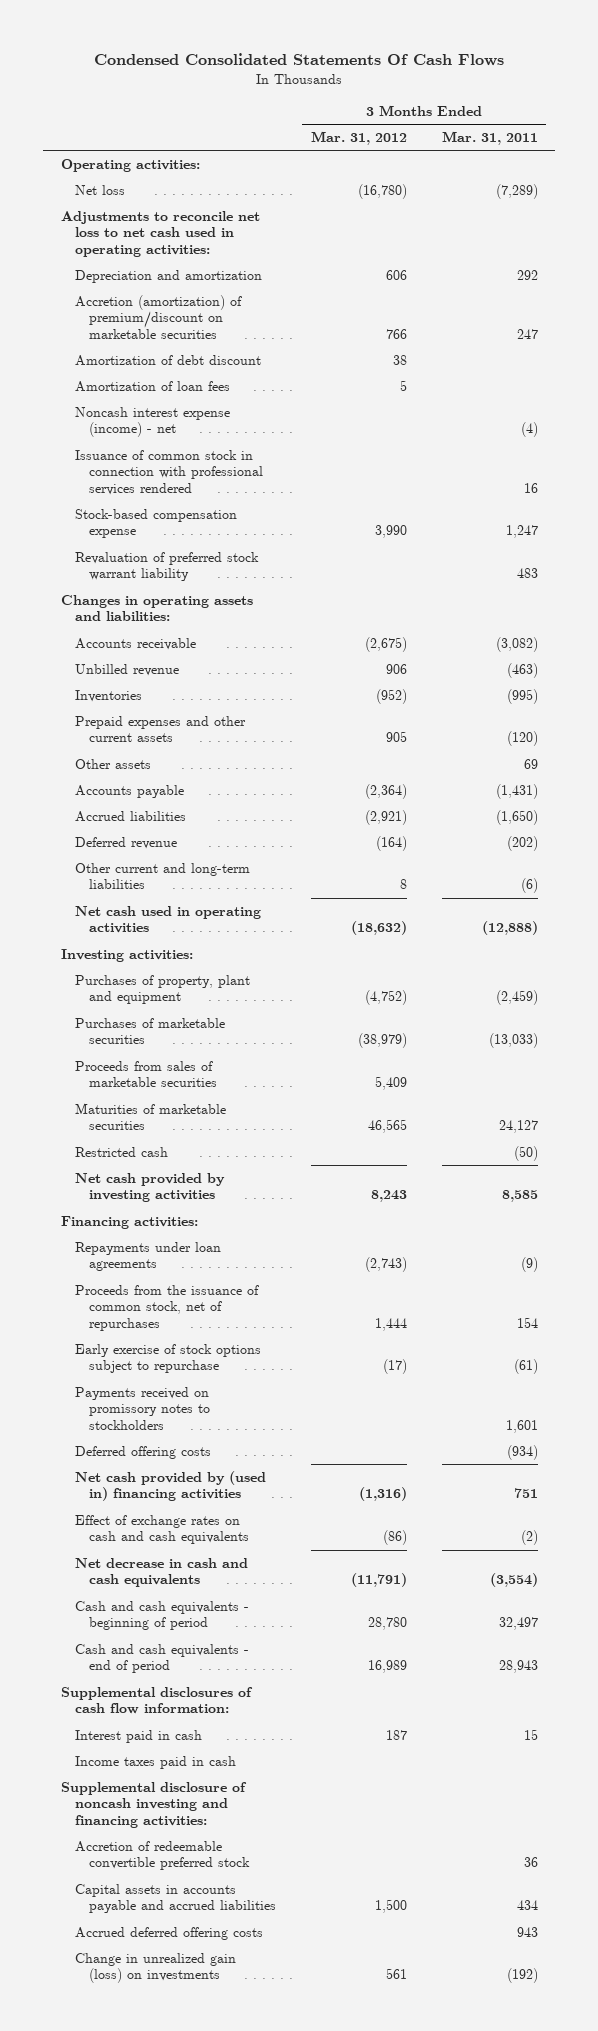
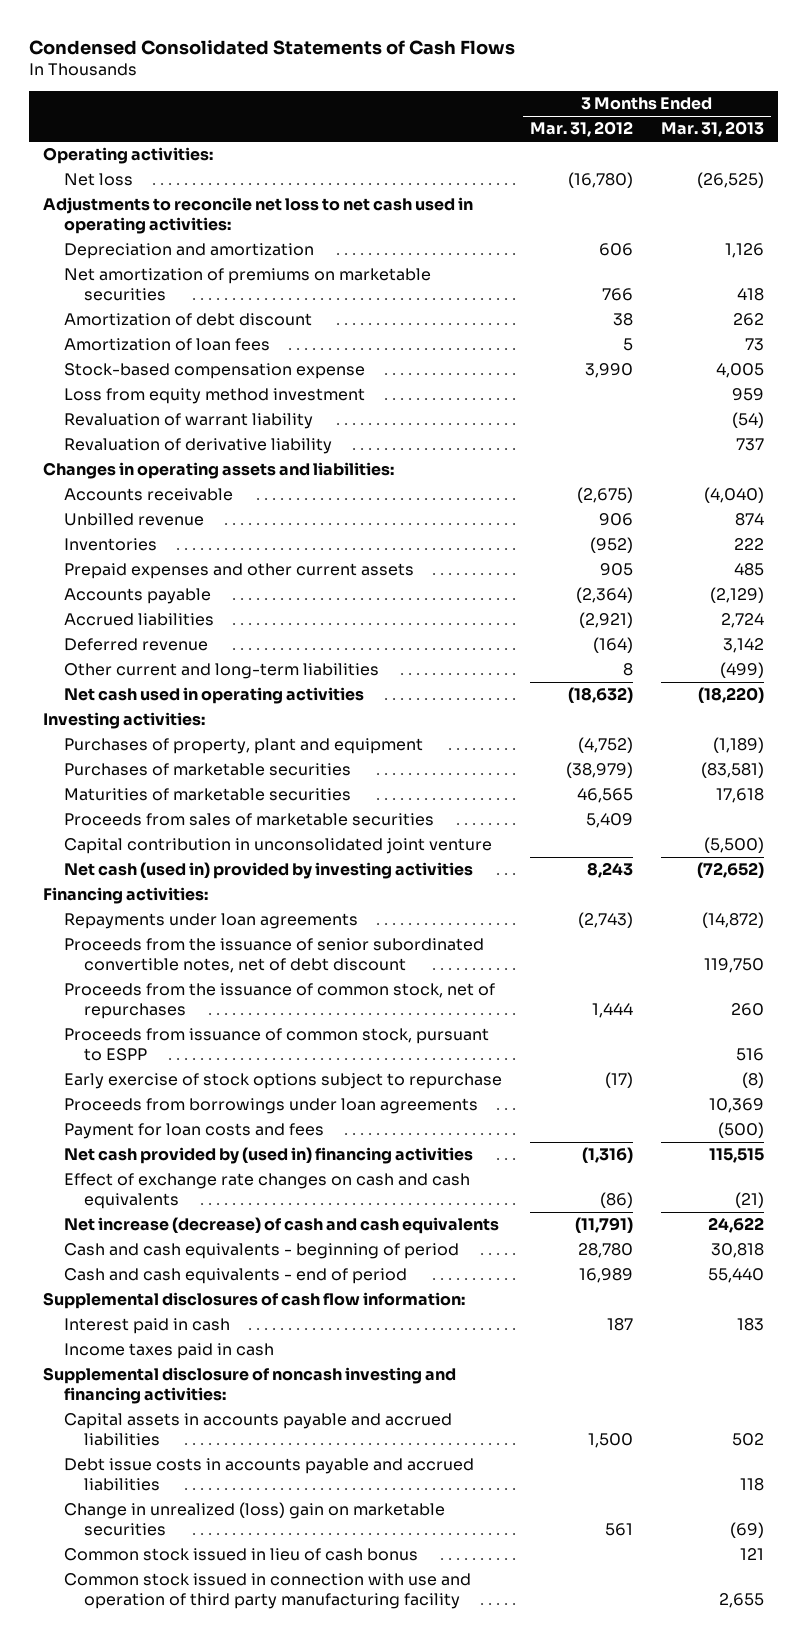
[94,52,505,66] Condensed Consolidated Statements Of Cash Flows -> [29,39,516,55] Condensed Consolidated Statements of Cash Flows
[441,131,538,146] Mar. 31, 2011 -> none
none -> [660,121,764,138] Mar. 31, 2013
[74,294,242,339] Accretion (amortization) of premium/discount on marketable securities -> [63,268,431,301] Net amortization of premiums on marketable securities
[74,406,230,438] Noncash interest expense (income) - net -> none
[74,449,263,495] Issuance of common stock in connection with professional services rendered -> none
none -> [63,388,365,405] Loss from equity method investment
[74,551,259,582] Revaluation of preferred stock warrant liability -> [63,413,313,430] Revaluation of warrant liability
none -> [63,438,332,455] Revaluation of derivative liability
[74,758,151,769] Other assets -> none
[74,1146,168,1157] Restricted cash -> none
[74,1060,217,1088] Proceeds from sales of marketable securities -> [63,813,434,827] Proceeds from sales of marketable securities
none -> [63,838,492,855] Capital contribution in unconsolidated joint venture
[74,1172,225,1203] Net cash provided by investing activities -> [63,862,473,880] Net cash (used in) provided by investing activities
none -> [63,938,484,973] Proceeds from the issuance of senior subordinated convertible notes, net of debt discount
none -> [63,1028,489,1061] Proceeds from issuance of common stock, pursuant to ESPP
[74,1386,210,1430] Payments received on promissory notes to stockholders -> none
[74,1445,211,1459] Deferred offering costs -> none
none -> [63,1098,478,1115] Proceeds from borrowings under loan agreements
none -> [63,1123,324,1140] Payment for loan costs and fees
[74,1514,249,1545] Effect of exchange rates on cash and cash equivalents -> [63,1173,470,1209] Effect of exchange rate changes on cash and cash equivalents
[74,1557,248,1588] Net decrease in cash and cash equivalents -> [63,1217,499,1235] Net increase (decrease) of cash and cash equivalents
[74,1840,250,1871] Accretion of redeemable convertible preferred stock -> none
[74,1926,263,1940] Accrued deferred offering costs -> none
none -> [63,1458,474,1491] Debt issue costs in accounts payable and accrued liabilities
[74,1952,236,1984] Change in unrealized gain (loss) on investments -> [63,1502,445,1536] Change in unrealized (loss) gain on marketable securities
none -> [63,1548,418,1562] Common stock issued in lieu of cash bonus
none -> [63,1573,471,1609] Common stock issued in connection with use and operation of third party manufacturing facility

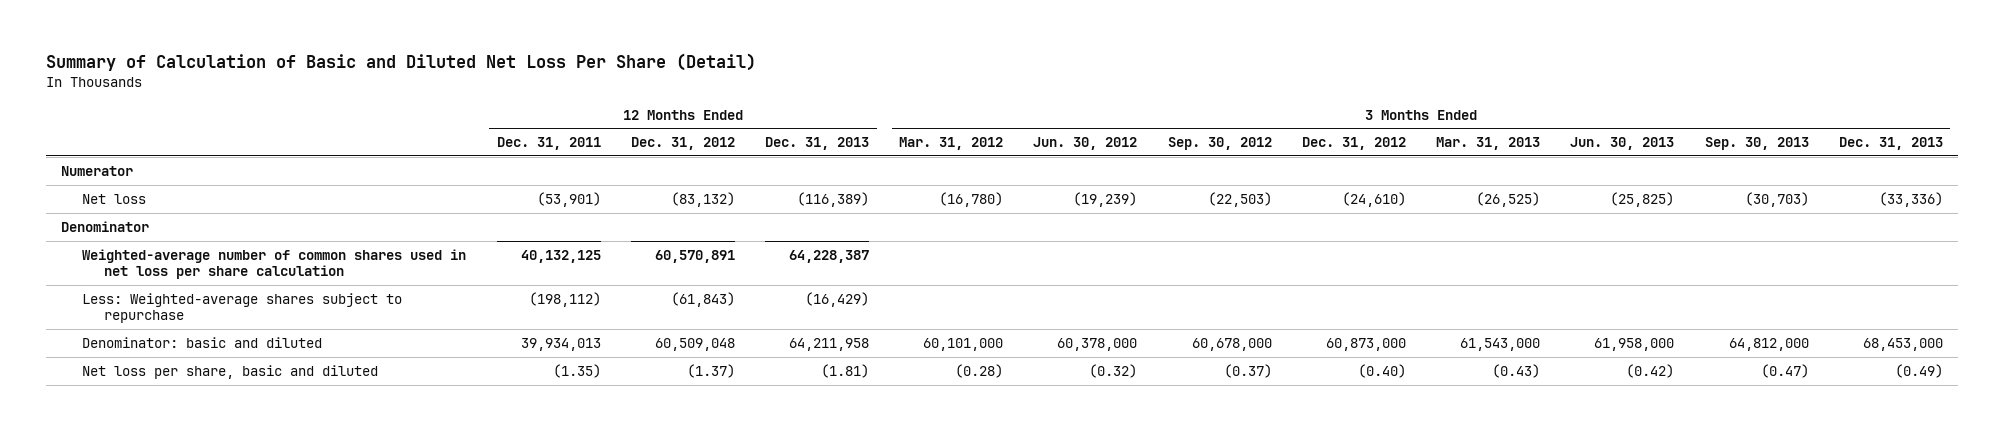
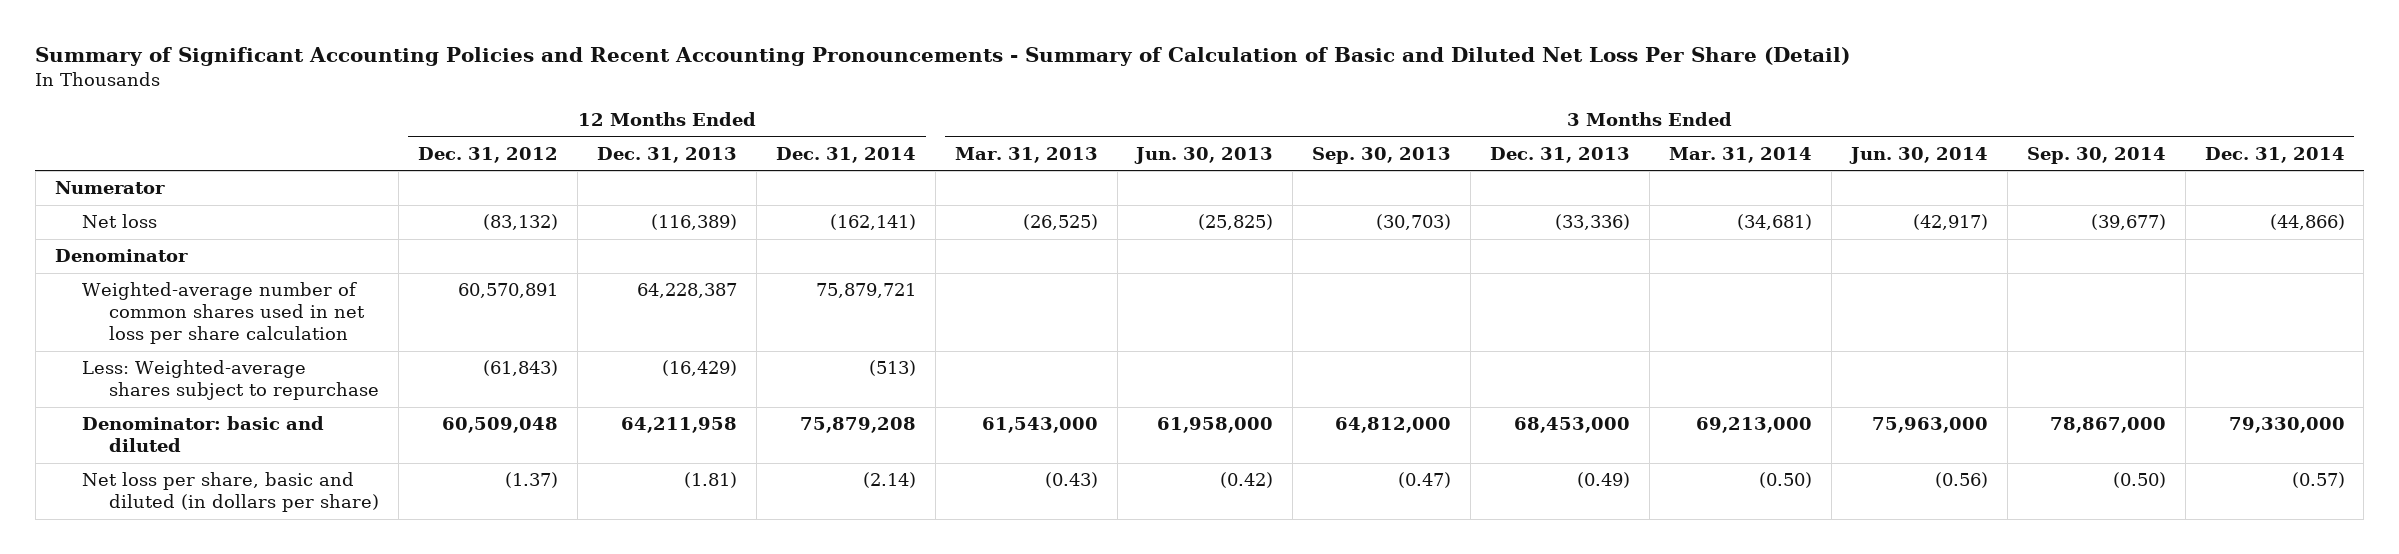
[45,52,756,71] Summary of Calculation of Basic and Diluted Net Loss Per Share (Detail) -> [35,47,1851,67] Summary of Significant Accounting Policies and Recent Accounting Pronouncements - Summary of Calculation of Basic and Diluted Net Loss Per Share (Detail)
[496,137,601,151] Dec. 31, 2011 -> none
[899,137,1004,151] Mar. 31, 2012 -> none
[1033,137,1138,151] Jun. 30, 2012 -> none
[1167,137,1272,151] Sep. 30, 2012 -> none
[1301,137,1406,151] Dec. 31, 2012 -> none
none -> [775,146,916,163] Dec. 31, 2014
none -> [1668,146,1812,163] Mar. 31, 2014
none -> [1848,146,1988,164] Jun. 30, 2014
none -> [2026,146,2166,164] Sep. 30, 2014
none -> [2204,146,2345,163] Dec. 31, 2014
[82,364,379,379] Net loss per share, basic and diluted -> [81,472,380,513] Net loss per share, basic and diluted (in dollars per share)

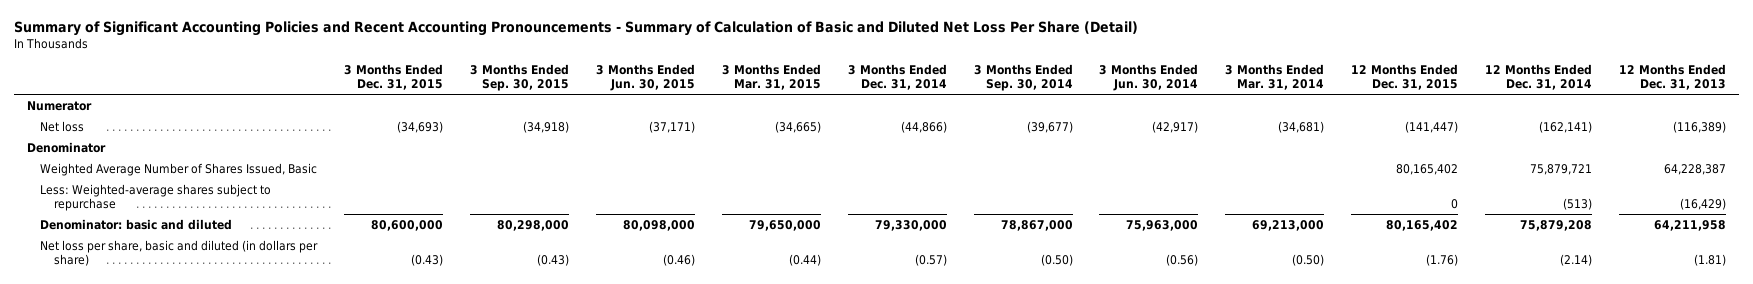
[418,146,559,163] Dec. 31, 2012 -> none
[954,146,1098,163] Mar. 31, 2013 -> none
[1134,146,1274,164] Jun. 30, 2013 -> none
[1312,146,1452,164] Sep. 30, 2013 -> none
[1490,146,1631,163] Dec. 31, 2013 -> none
none -> [344,64,444,91] 3 Months Ended Dec. 31, 2015
none -> [470,64,570,92] 3 Months Ended Sep. 30, 2015
none -> [596,64,696,92] 3 Months Ended Jun. 30, 2015
none -> [721,64,821,91] 3 Months Ended Mar. 31, 2015
none -> [1351,64,1459,91] 12 Months Ended Dec. 31, 2015
[81,282,366,345] Weighted-average number of common shares used in net loss per share calculation -> [40,162,318,176] Weighted Average Number of Shares Issued, Basic

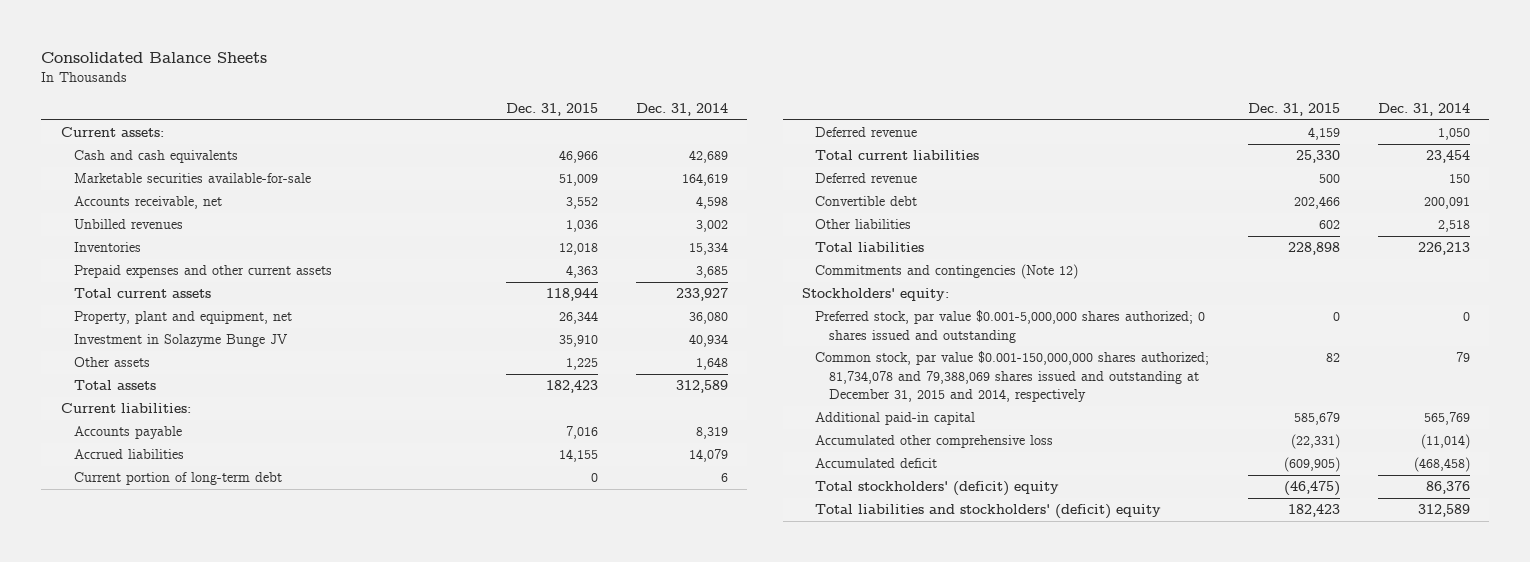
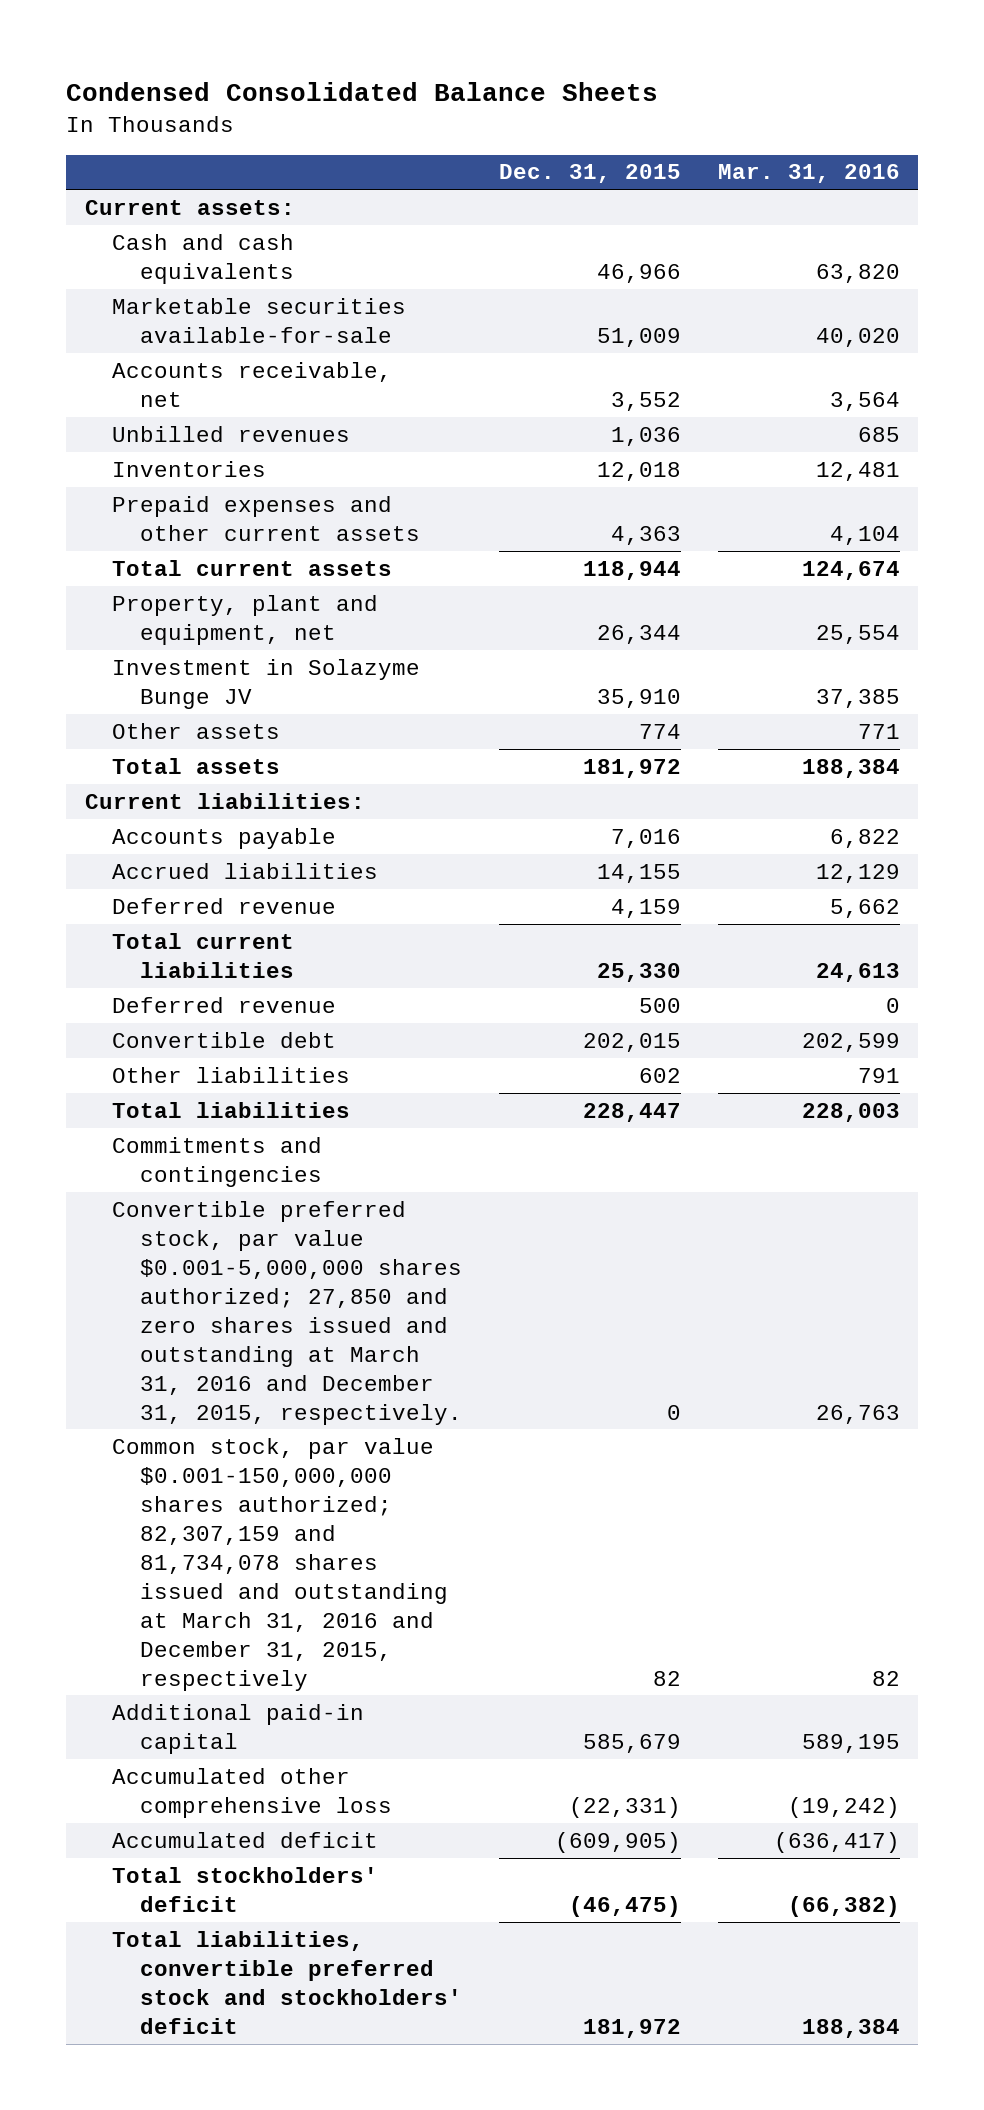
[41,52,268,64] Consolidated Balance Sheets -> [66,82,659,102] Condensed Consolidated Balance Sheets
[636,102,729,116] Dec. 31, 2014 -> none
none -> [717,164,900,184] Mar. 31, 2016
[566,358,599,371] 1,225 -> [638,723,681,739] 774
[546,380,599,394] 182,423 -> [582,758,681,778] 181,972
[74,472,283,486] Current portion of long-term debt -> none
[1293,196,1340,210] 202,466 -> [582,1032,681,1052] 202,015
[801,288,949,302] Stockholders' equity: -> none
[1287,242,1340,256] 228,898 -> [582,1102,681,1122] 228,447
[815,264,1079,280] Commitments and contingencies (Note 12) -> [112,1136,323,1187] Commitments and contingencies
[815,310,1206,343] Preferred stock, par value $0.001-5,000,000 shares authorized; 0 shares issued and outstanding -> [112,1200,462,1425] Convertible preferred stock, par value $0.001-5,000,000 shares authorized; 27,850 and zero shares issued and outstanding at March 31, 2016 and December 31, 2015, respectively.
[815,351,1210,402] Common stock, par value $0.001-150,000,000 shares authorized; 81,734,078 and 79,388,069 shares issued and outstanding at December 31, 2015 and 2014, respectively -> [112,1437,448,1691] Common stock, par value $0.001-150,000,000 shares authorized; 82,307,159 and 81,734,078 shares issued and outstanding at March 31, 2016 and December 31, 2015, respectively
[815,481,1060,497] Total stockholders' (deficit) equity -> [112,1866,379,1912] Total stockholders' deficit
[815,504,1162,520] Total liabilities and stockholders' (deficit) equity -> [112,1930,462,2034] Total liabilities, convertible preferred stock and stockholders' deficit
[1287,504,1340,518] 182,423 -> [582,2018,681,2038] 181,972

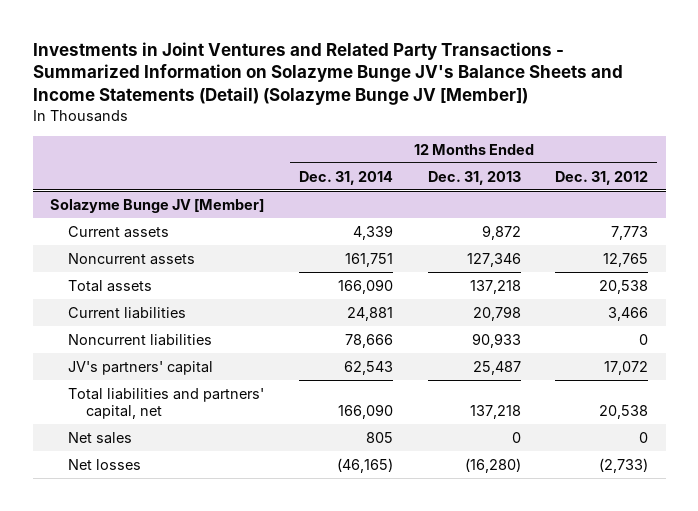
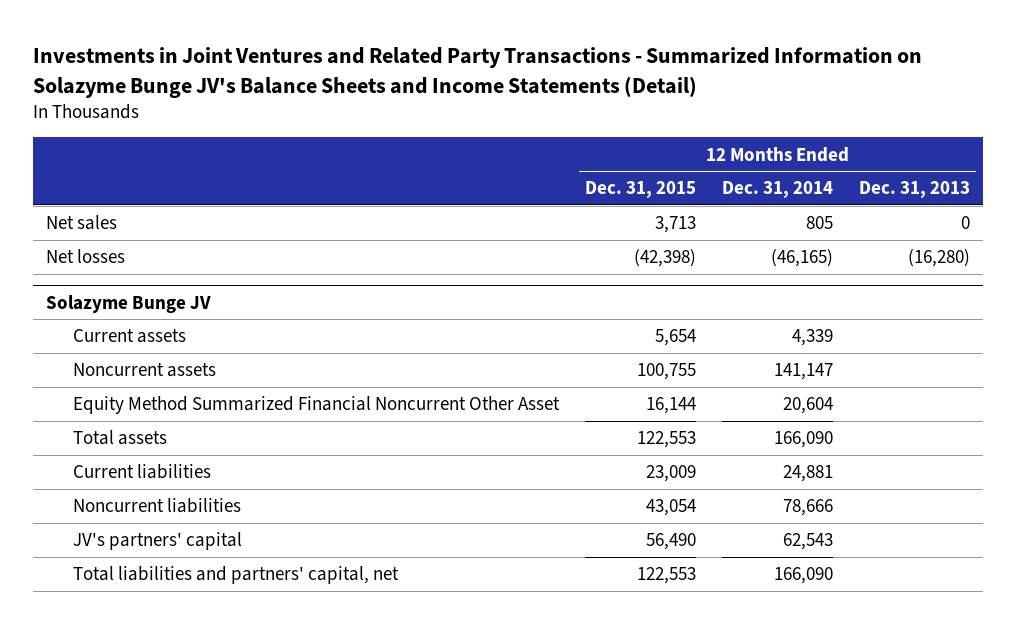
[32,41,623,106] Investments in Joint Ventures and Related Party Transactions - Summarized Information on Solazyme Bunge JV's Balance Sheets and Income Statements (Detail) (Solazyme Bunge JV [Member]) -> [33,46,923,98] Investments in Joint Ventures and Related Party Transactions - Summarized Information on Solazyme Bunge JV's Balance Sheets and Income Statements (Detail)
[555,170,649,185] Dec. 31, 2012 -> none
none -> [585,181,697,199] Dec. 31, 2015
[50,198,265,213] Solazyme Bunge JV [Member] -> none
[68,225,170,238] Current assets -> none
[68,252,196,265] Noncurrent assets -> none
[68,279,153,292] Total assets -> none
[68,306,187,319] Current liabilities -> none
[68,333,213,346] Noncurrent liabilities -> none
[68,360,214,375] JV's partners' capital -> none
[68,387,265,419] Total liabilities and partners' capital, net -> none
none -> [46,294,212,313] Solazyme Bunge JV
none -> [73,329,187,344] Current assets
none -> [73,363,217,378] Noncurrent assets
none -> [73,396,561,415] Equity Method Summarized Financial Noncurrent Other Asset
none -> [73,430,168,446] Total assets
none -> [73,464,212,480] Current liabilities
none -> [73,498,242,514] Noncurrent liabilities
none -> [73,532,243,551] JV's partners' capital
none -> [73,566,400,585] Total liabilities and partners' capital, net

